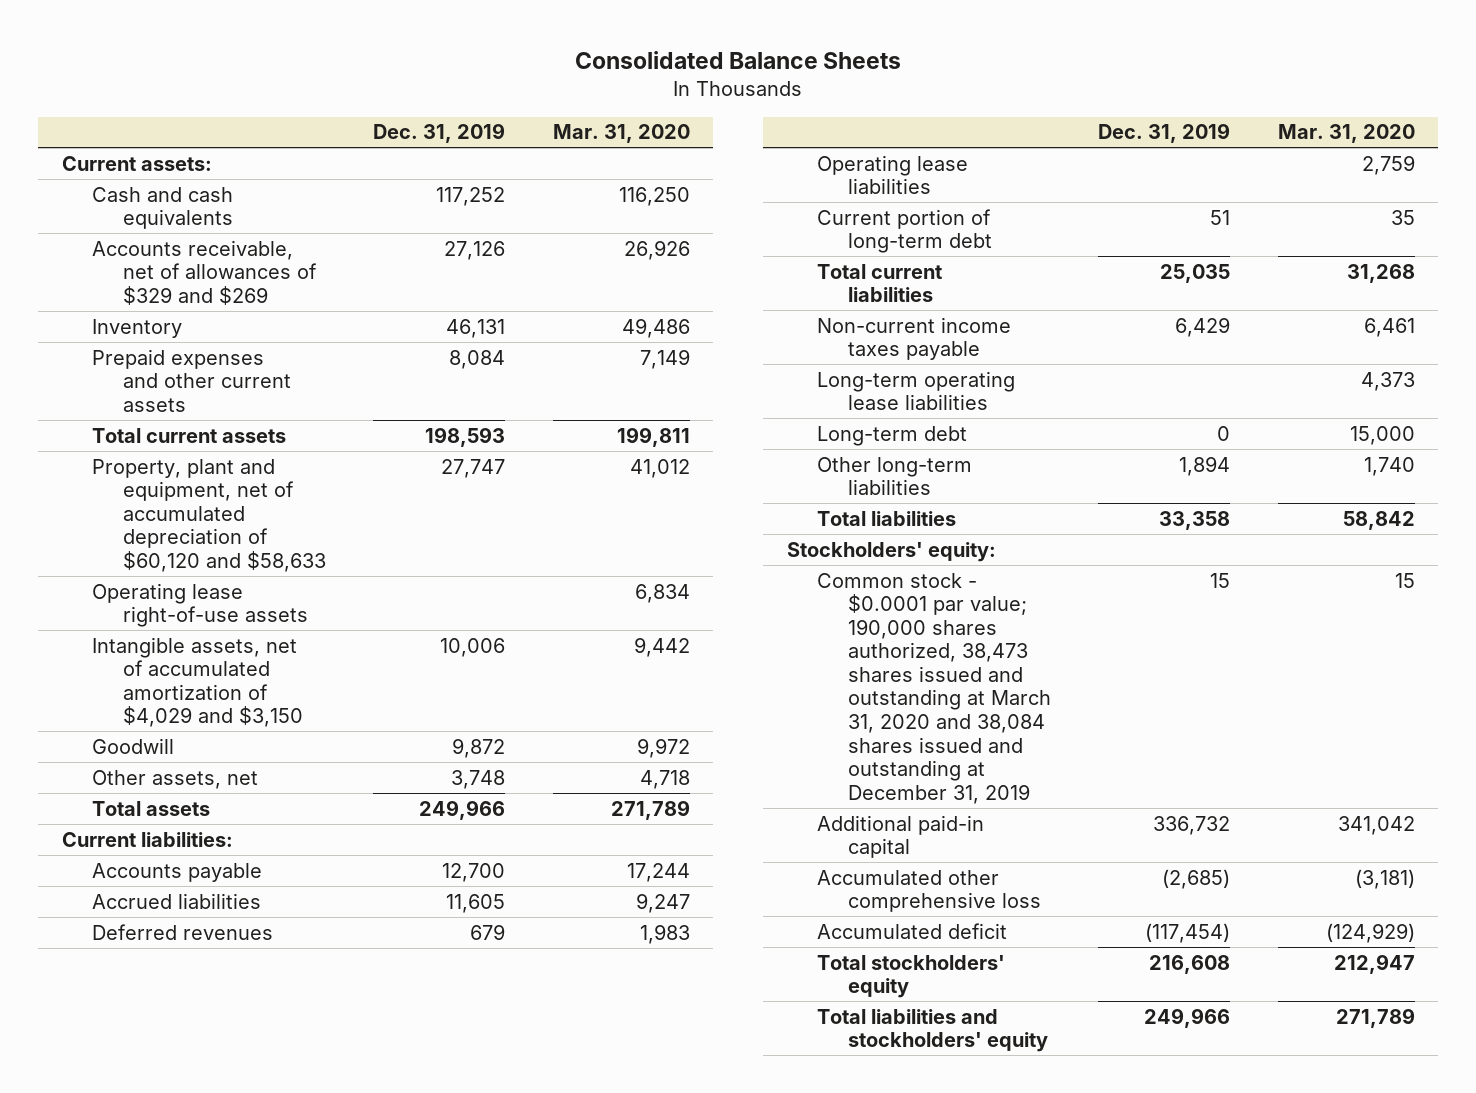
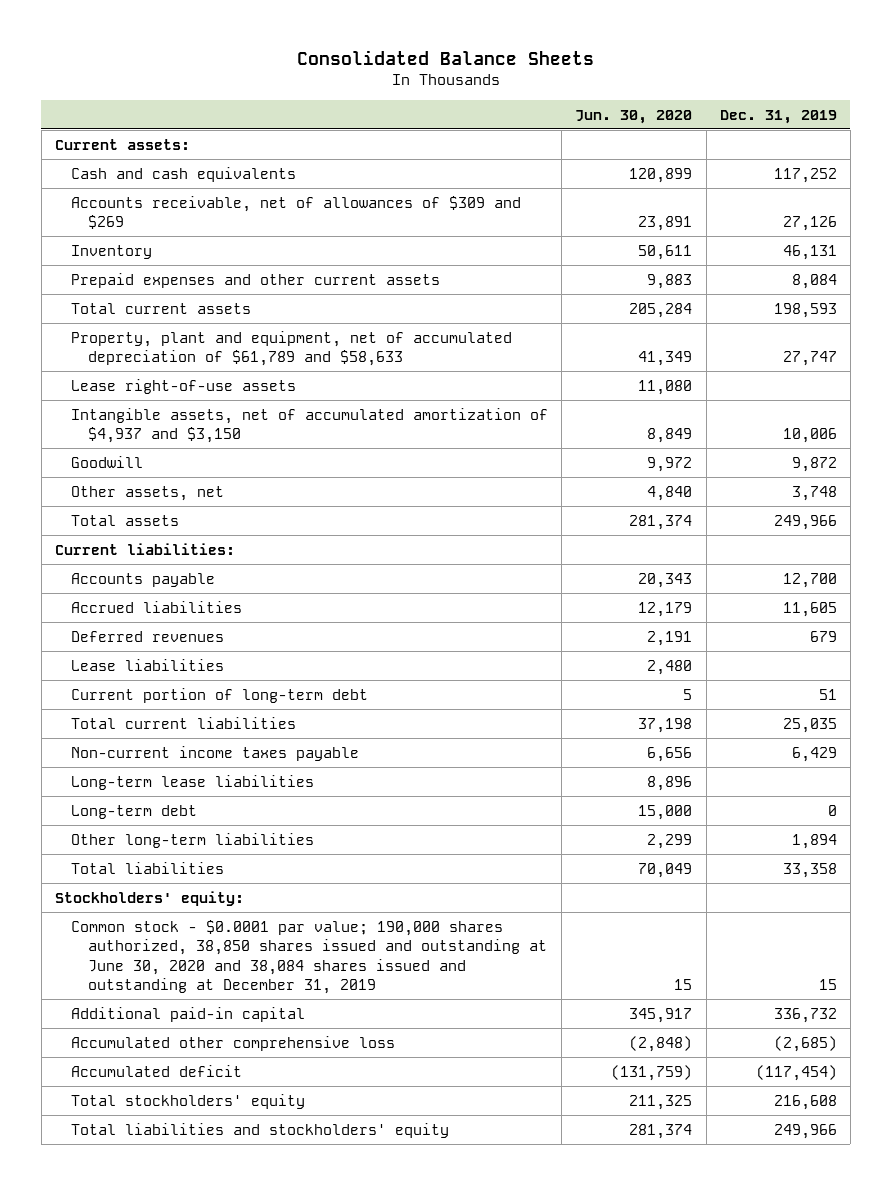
[552,124,690,144] Mar. 31, 2020 -> none
none -> [575,109,693,124] Jun. 30, 2020
[92,239,317,305] Accounts receivable, net of allowances of $329 and $269 -> [71,195,522,230] Accounts receivable, net of allowances of $309 and $269
[92,458,326,572] Property, plant and equipment, net of accumulated depreciation of $60,120 and $58,633 -> [71,330,513,367] Property, plant and equipment, net of accumulated depreciation of $61,789 and $58,633
[92,582,308,628] Operating lease right-of-use assets -> [71,378,297,394] Lease right-of-use assets
[92,636,303,728] Intangible assets, net of accumulated amortization of $4,029 and $3,150 -> [71,407,549,444] Intangible assets, net of accumulated amortization of $4,937 and $3,150
[817,154,969,195] Operating lease liabilities -> [71,658,225,671] Lease liabilities
[817,370,1016,411] Long-term operating lease liabilities -> [71,774,315,790] Long-term lease liabilities
[817,572,1052,804] Common stock - $0.0001 par value; 190,000 shares authorized, 38,473 shares issued and outstanding at March 31, 2020 and 38,084 shares issued and outstanding at December 31, 2019 -> [71,919,547,995] Common stock - $0.0001 par value; 190,000 shares authorized, 38,850 shares issued and outstanding at June 30, 2020 and 38,084 shares issued and outstanding at December 31, 2019

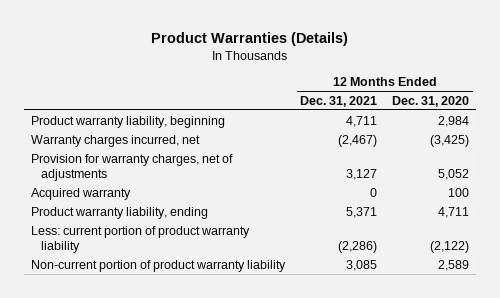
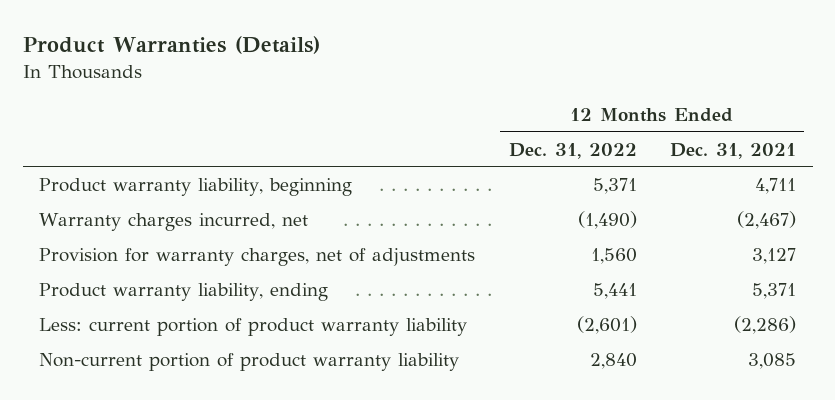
[392,95,470,107] Dec. 31, 2020 -> none
none -> [508,142,637,159] Dec. 31, 2022
[31,187,132,200] Acquired warranty -> none

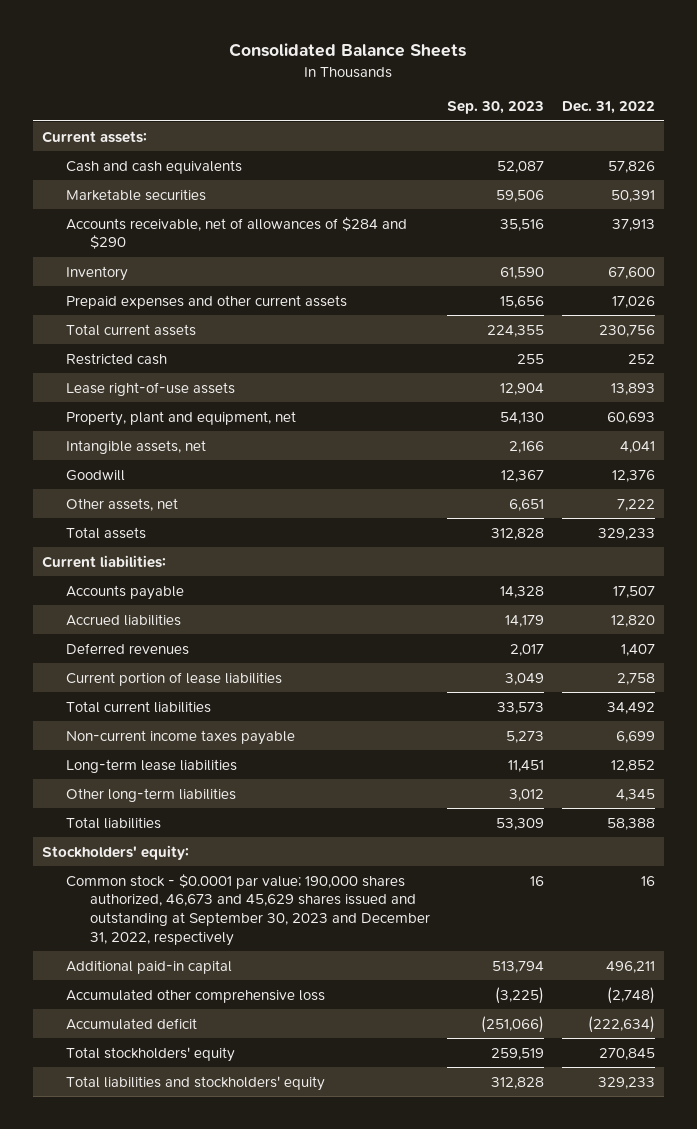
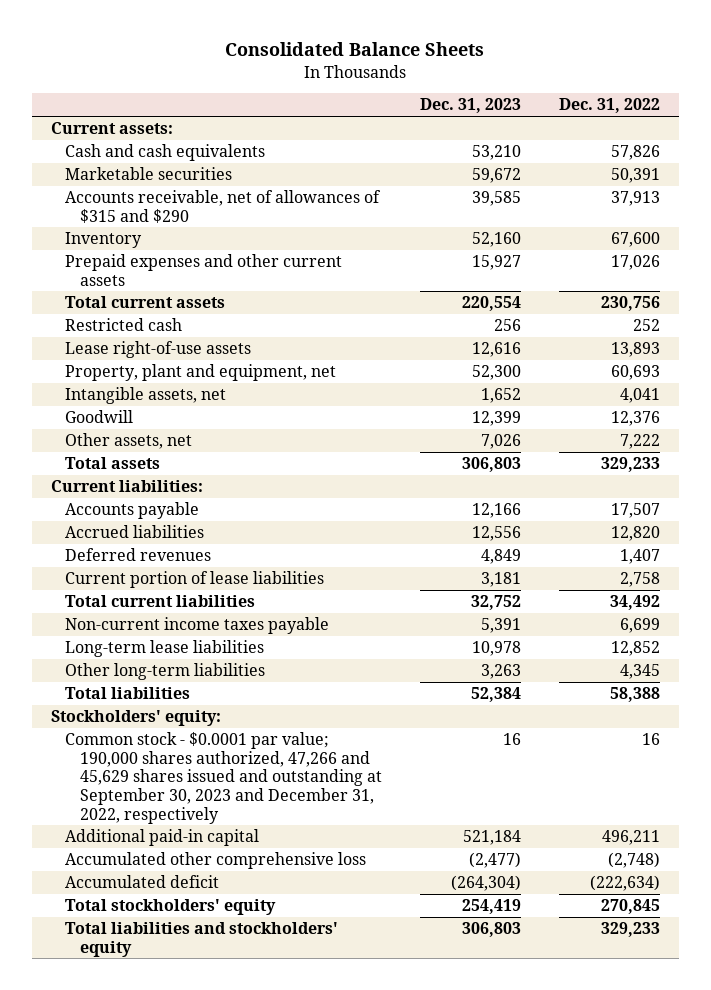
[447,101,545,115] Sep. 30, 2023 -> none
none -> [420,98,522,114] Dec. 31, 2023
[65,216,407,250] Accounts receivable, net of allowances of $284 and $290 -> [65,190,382,223] Accounts receivable, net of allowances of $315 and $290
[65,873,430,946] Common stock - $0.0001 par value; 190,000 shares authorized, 46,673 and 45,629 shares issued and outstanding at September 30, 2023 and December 31, 2022, respectively -> [65,732,383,824] Common stock - $0.0001 par value; 190,000 shares authorized, 47,266 and 45,629 shares issued and outstanding at September 30, 2023 and December 31, 2022, respectively

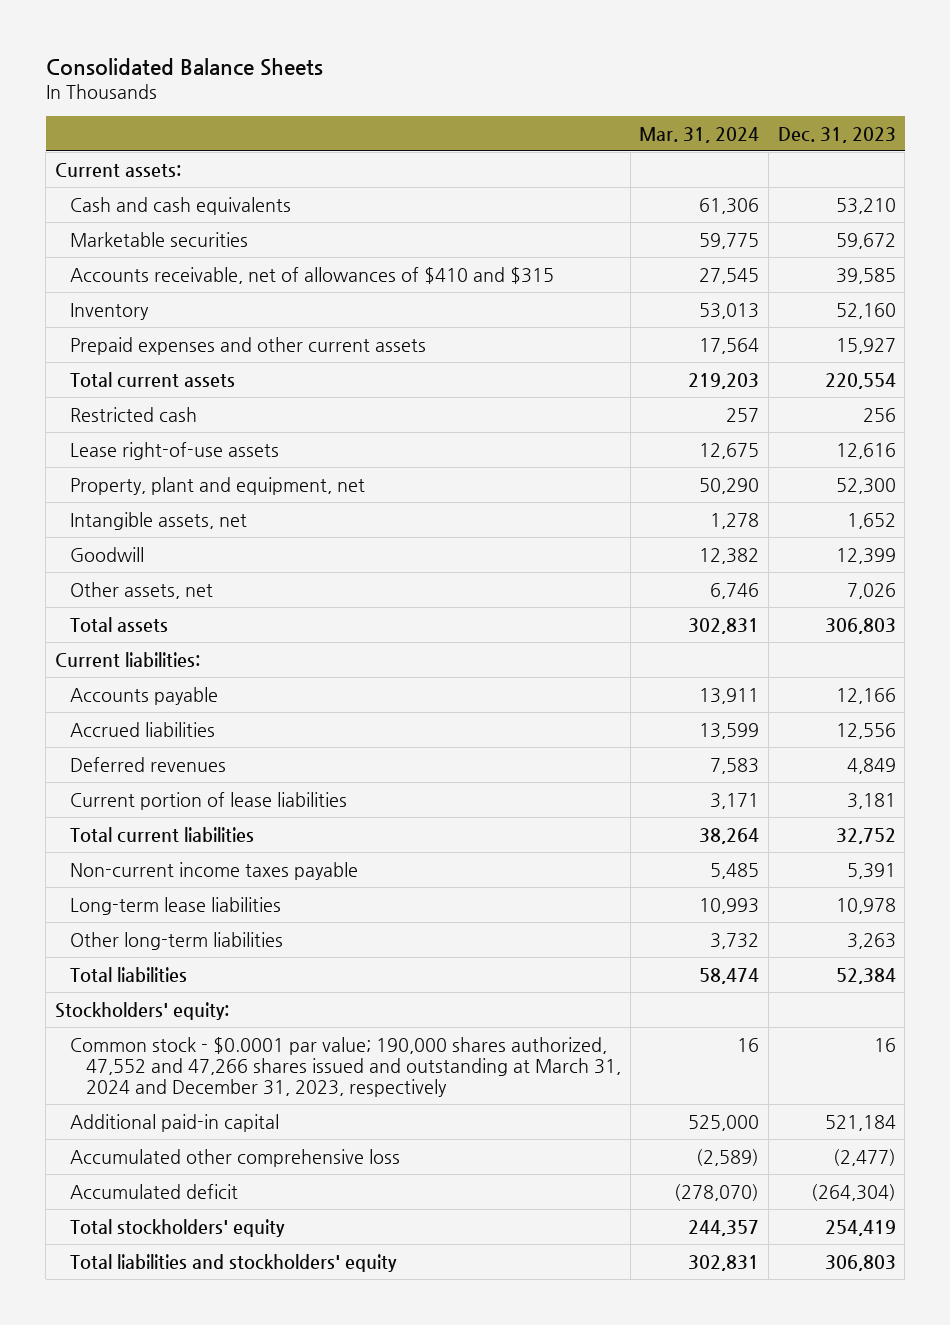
[559,98,661,114] Dec. 31, 2022 -> none
none -> [639,126,760,143] Mar. 31, 2024
[65,190,382,223] Accounts receivable, net of allowances of $315 and $290 -> [70,266,555,284] Accounts receivable, net of allowances of $410 and $315
[65,732,383,824] Common stock - $0.0001 par value; 190,000 shares authorized, 47,266 and 45,629 shares issued and outstanding at September 30, 2023 and December 31, 2022, respectively -> [70,1036,622,1097] Common stock - $0.0001 par value; 190,000 shares authorized, 47,552 and 47,266 shares issued and outstanding at March 31, 2024 and December 31, 2023, respectively

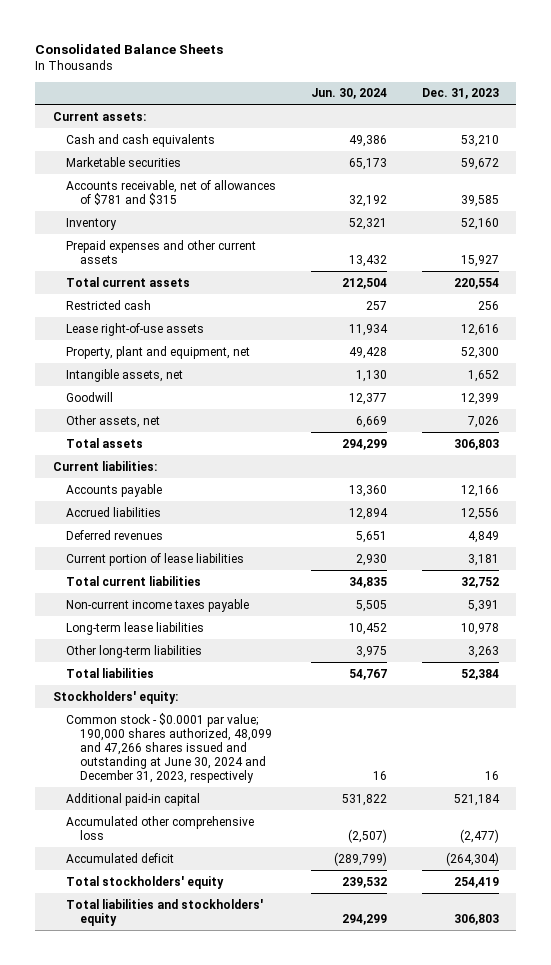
[639,126,760,143] Mar. 31, 2024 -> none
none -> [310,88,387,100] Jun. 30, 2024
[70,266,555,284] Accounts receivable, net of allowances of $410 and $315 -> [66,179,277,205] Accounts receivable, net of allowances of $781 and $315
[70,1036,622,1097] Common stock - $0.0001 par value; 190,000 shares authorized, 47,552 and 47,266 shares issued and outstanding at March 31, 2024 and December 31, 2023, respectively -> [66,712,273,783] Common stock - $0.0001 par value; 190,000 shares authorized, 48,099 and 47,266 shares issued and outstanding at June 30, 2024 and December 31, 2023, respectively

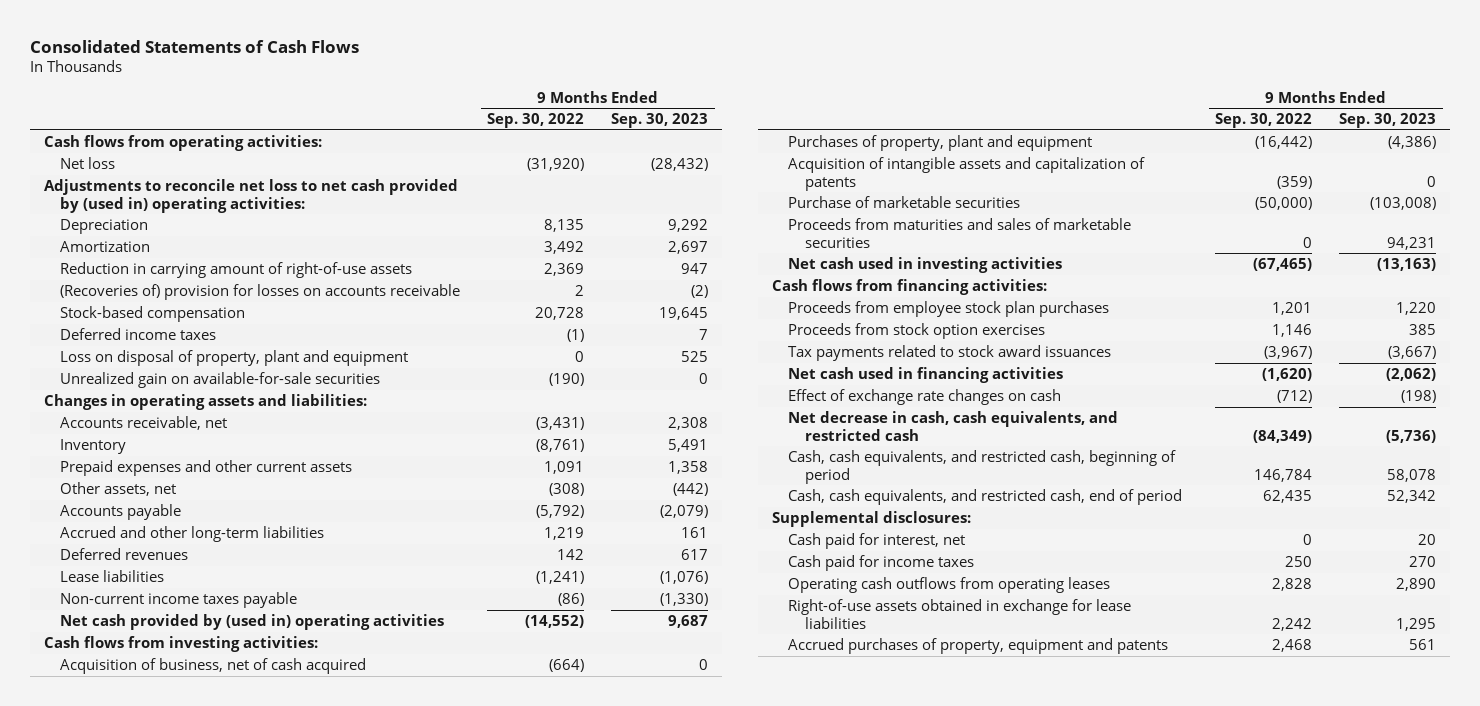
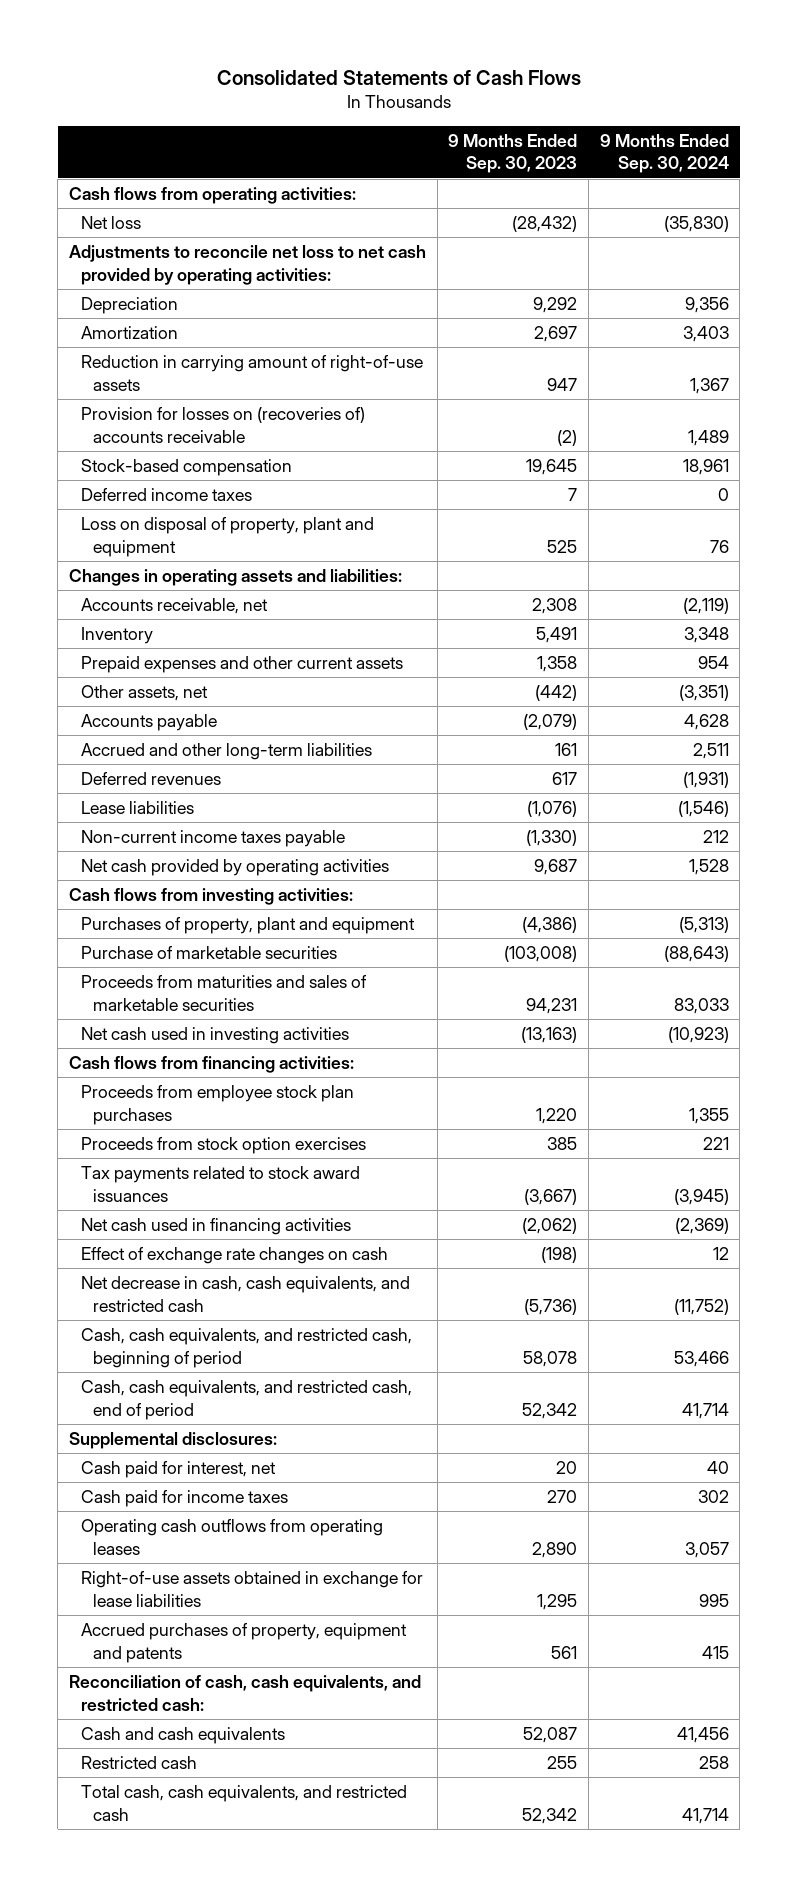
[487,113,585,129] Sep. 30, 2022 -> none
none -> [599,133,729,174] 9 Months Ended Sep. 30, 2024
[43,178,458,213] Adjustments to reconcile net loss to net cash provided by (used in) operating activities: -> [68,245,426,285] Adjustments to reconcile net loss to net cash provided by operating activities:
[60,283,461,300] (Recoveries of) provision for losses on accounts receivable -> [81,407,366,443] Provision for losses on (recoveries of) accounts receivable
[60,371,381,388] Unrealized gain on available-for-sale securities -> none
[60,613,445,630] Net cash provided by (used in) operating activities -> [81,859,390,877] Net cash provided by operating activities
[60,657,367,674] Acquisition of business, net of cash acquired -> none
[788,156,1146,191] Acquisition of intangible assets and capitalization of patents -> none
none -> [68,1675,421,1711] Reconciliation of cash, cash equivalents, and restricted cash:
none -> [81,1727,286,1745] Cash and cash equivalents
none -> [81,1756,198,1770] Restricted cash
none -> [81,1785,408,1821] Total cash, cash equivalents, and restricted cash

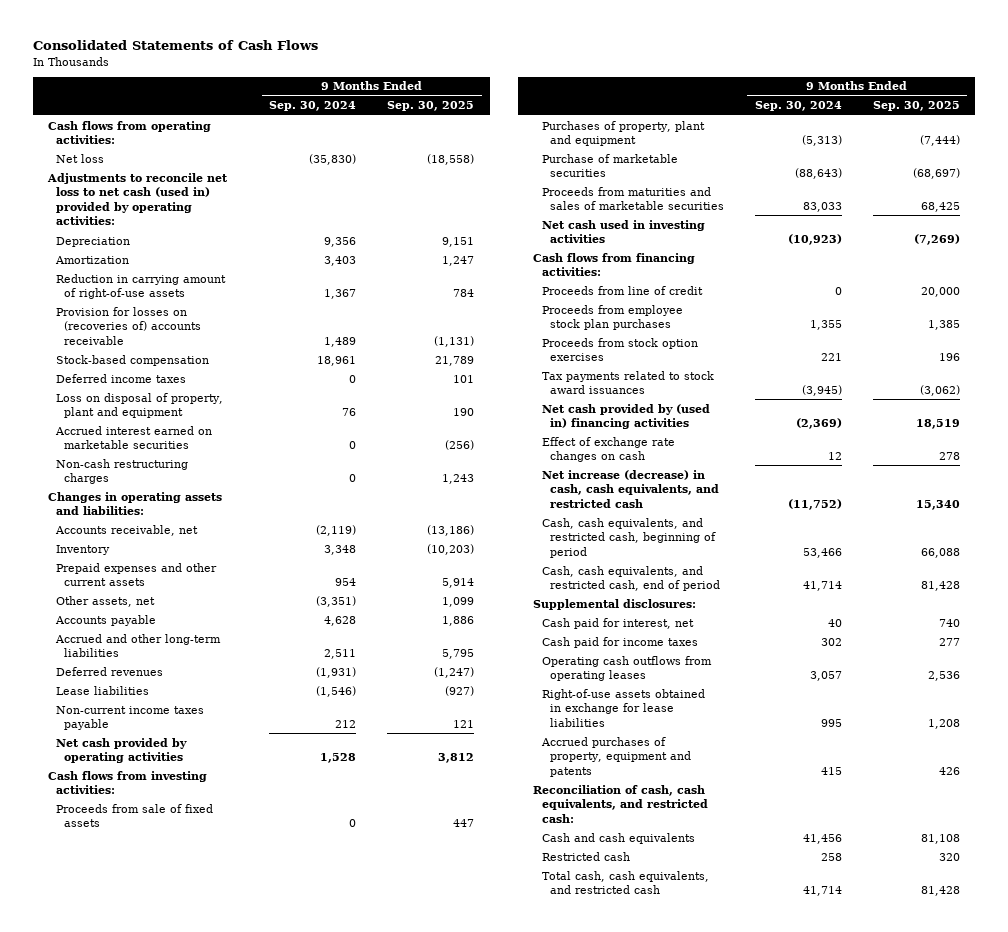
[448,133,578,174] 9 Months Ended Sep. 30, 2023 -> none
none -> [387,101,475,112] Sep. 30, 2025
[68,245,426,285] Adjustments to reconcile net loss to net cash provided by operating activities: -> [47,172,229,226] Adjustments to reconcile net loss to net cash (used in) provided by operating activities:
none -> [55,425,213,450] Accrued interest earned on marketable securities
none -> [56,458,189,485] Non-cash restructuring charges
none -> [56,803,214,828] Proceeds from sale of fixed assets
none -> [541,285,703,295] Proceeds from line of credit
[81,1218,352,1236] Net cash used in financing activities -> [541,403,710,430] Net cash provided by (used in) financing activities
[81,1276,411,1312] Net decrease in cash, cash equivalents, and restricted cash -> [541,469,719,508] Net increase (decrease) in cash, cash equivalents, and restricted cash

